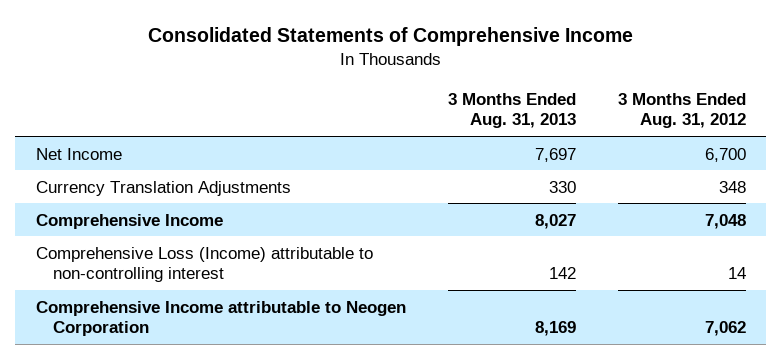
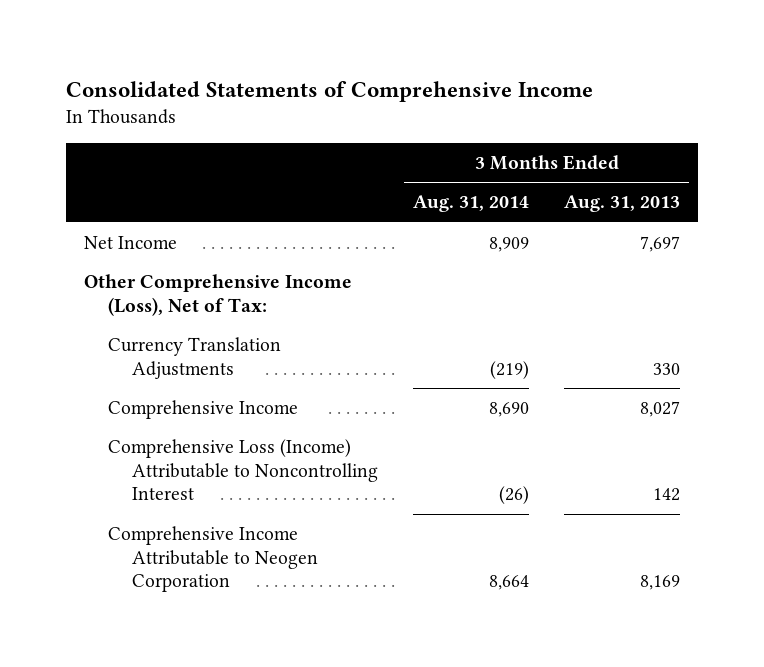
[617,92,746,129] 3 Months Ended Aug. 31, 2012 -> none
none -> [412,195,529,213] Aug. 31, 2014
none -> [83,274,352,316] Other Comprehensive Income (Loss), Net of Tax:
[36,246,374,283] Comprehensive Loss (Income) attributable to non-controlling interest -> [107,439,378,501] Comprehensive Loss (Income) Attributable to Noncontrolling Interest
[36,300,407,337] Comprehensive Income attributable to Neogen Corporation -> [107,526,318,593] Comprehensive Income Attributable to Neogen Corporation

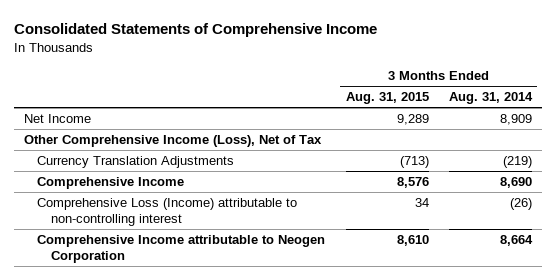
[564,195,681,213] Aug. 31, 2013 -> none
none -> [345,92,429,105] Aug. 31, 2015
[83,274,352,316] Other Comprehensive Income (Loss), Net of Tax: -> [23,135,322,148] Other Comprehensive Income (Loss), Net of Tax
[107,439,378,501] Comprehensive Loss (Income) Attributable to Noncontrolling Interest -> [37,198,298,227] Comprehensive Loss (Income) attributable to non-controlling interest
[107,526,318,593] Comprehensive Income Attributable to Neogen Corporation -> [37,235,326,264] Comprehensive Income attributable to Neogen Corporation

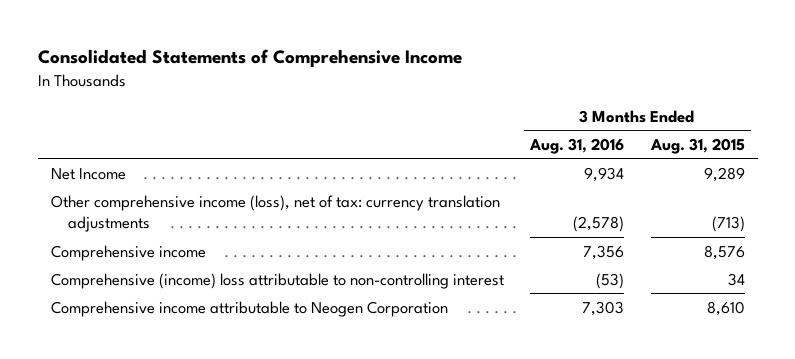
[448,92,533,105] Aug. 31, 2014 -> none
none -> [529,137,625,154] Aug. 31, 2016
[23,135,322,148] Other Comprehensive Income (Loss), Net of Tax -> none
[37,156,235,169] Currency Translation Adjustments -> [50,194,500,232] Other comprehensive income (loss), net of tax: currency translation adjustments
[37,177,185,190] Comprehensive Income -> [50,244,206,261] Comprehensive income
[37,198,298,227] Comprehensive Loss (Income) attributable to non-controlling interest -> [50,272,504,289] Comprehensive (income) loss attributable to non-controlling interest
[37,235,326,264] Comprehensive Income attributable to Neogen Corporation -> [50,300,448,317] Comprehensive income attributable to Neogen Corporation

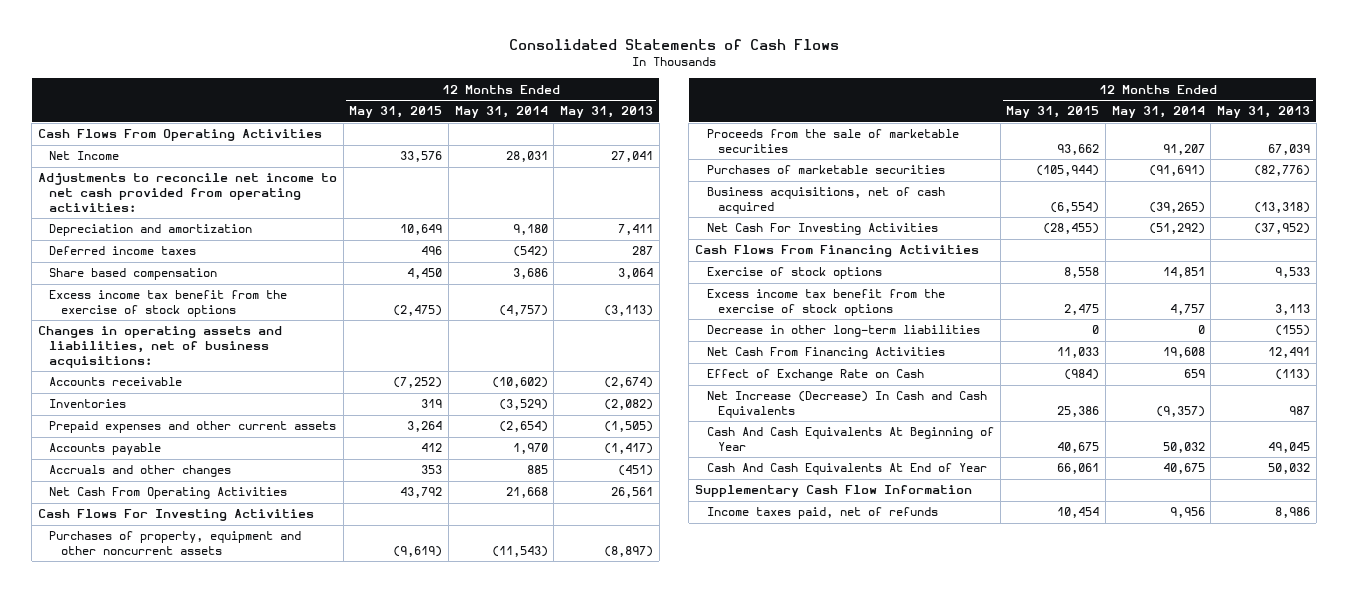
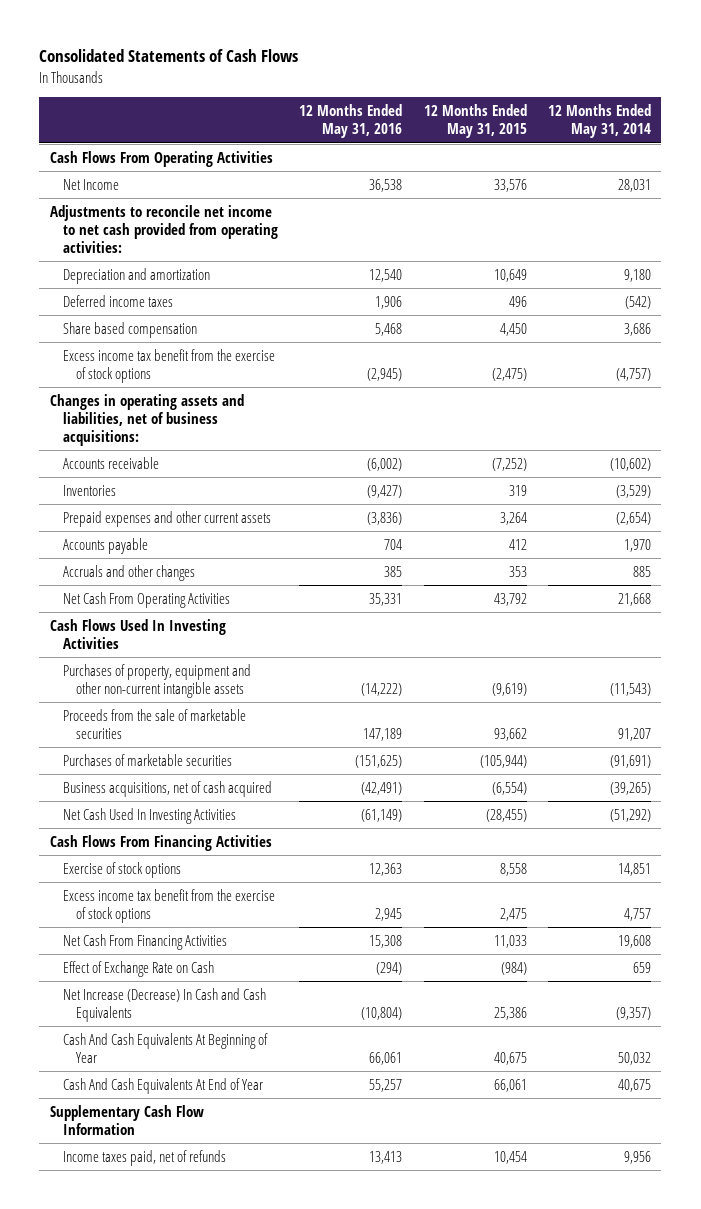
[559,106,653,119] May 31, 2013 -> none
none -> [299,104,403,139] 12 Months Ended May 31, 2016
[37,509,314,522] Cash Flows For Investing Activities -> [49,618,226,650] Cash Flows Used In Investing Activities
[49,531,302,556] Purchases of property, equipment and other noncurrent assets -> [63,663,252,699] Purchases of property, equipment and other non-current intangible assets
[706,223,938,236] Net Cash For Investing Activities -> [63,807,237,824] Net Cash Used In Investing Activities
[706,325,980,338] Decrease in other long-term liabilities -> none

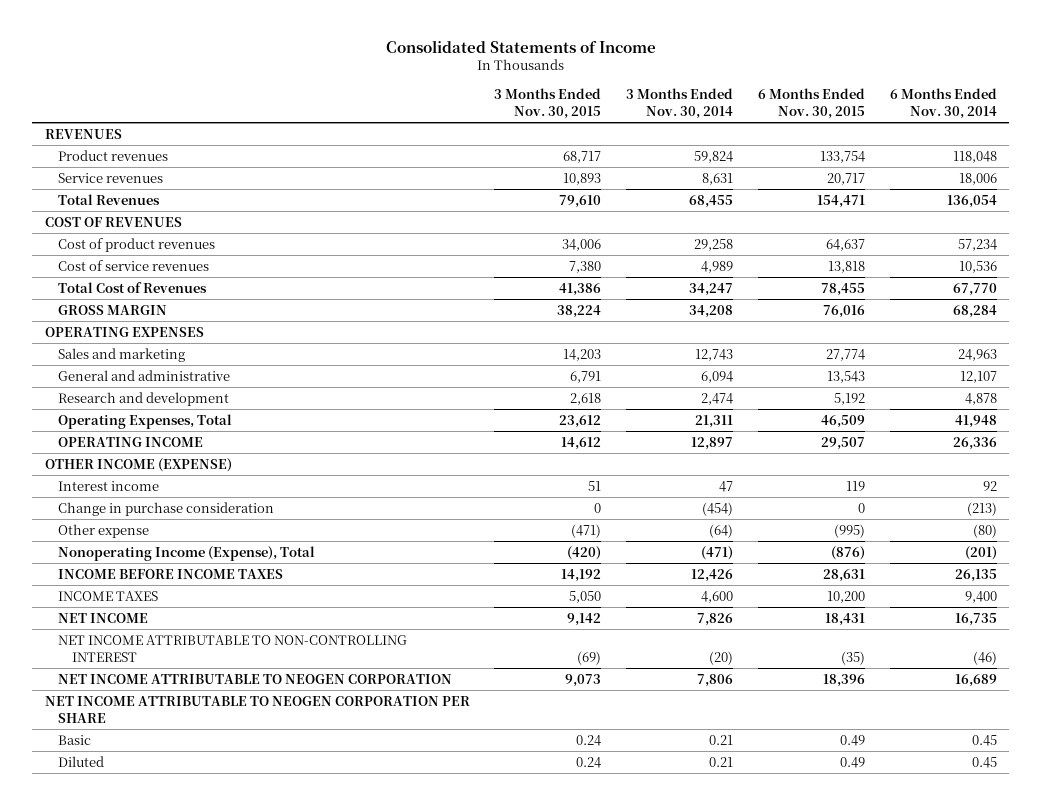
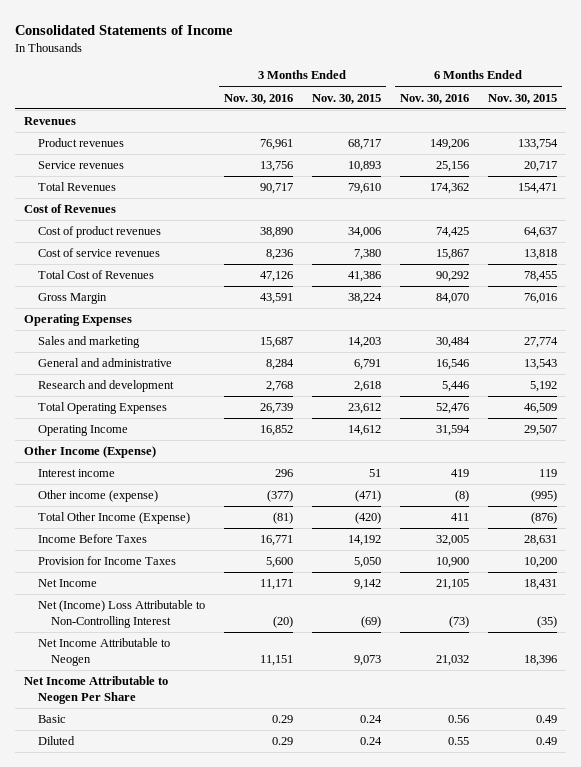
[626,88,734,119] 3 Months Ended Nov. 30, 2014 -> none
[889,88,997,119] 6 Months Ended Nov. 30, 2014 -> none
none -> [223,93,293,104] Nov. 30, 2016
none -> [399,93,469,104] Nov. 30, 2016
[44,128,122,139] REVENUES -> [24,117,77,126] Revenues
[44,216,182,227] COST OF REVENUES -> [24,204,117,214] Cost of Revenues
[58,304,168,315] GROSS MARGIN -> [37,293,107,305] Gross Margin
[44,326,204,337] OPERATING EXPENSES -> [24,314,133,327] Operating Expenses
[58,413,233,429] Operating Expenses, Total -> [37,402,167,415] Total Operating Expenses
[58,436,204,447] OPERATING INCOME -> [37,425,128,437] Operating Income
[44,457,232,472] OTHER INCOME (EXPENSE) -> [24,446,157,459] Other Income (Expense)
[58,501,275,516] Change in purchase consideration -> none
[58,523,150,538] Other expense -> [37,490,158,503] Other income (expense)
[58,545,316,561] Nonoperating Income (Expense), Total -> [37,512,190,525] Total Other Income (Expense)
[58,568,284,579] INCOME BEFORE INCOME TAXES -> [37,534,147,544] Income Before Taxes
[58,590,159,601] INCOME TAXES -> [37,556,176,566] Provision for Income Taxes
[58,612,149,623] NET INCOME -> [37,579,97,588] Net Income
[58,634,408,662] NET INCOME ATTRIBUTABLE TO NON-CONTROLLING INTEREST -> [37,600,205,629] Net (Income) Loss Attributable to Non-Controlling Interest
[58,673,453,684] NET INCOME ATTRIBUTABLE TO NEOGEN CORPORATION -> [37,638,170,667] Net Income Attributable to Neogen
[44,695,470,723] NET INCOME ATTRIBUTABLE TO NEOGEN CORPORATION PER SHARE -> [24,676,169,705] Net Income Attributable to Neogen Per Share

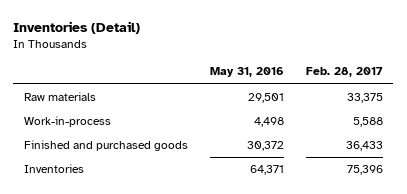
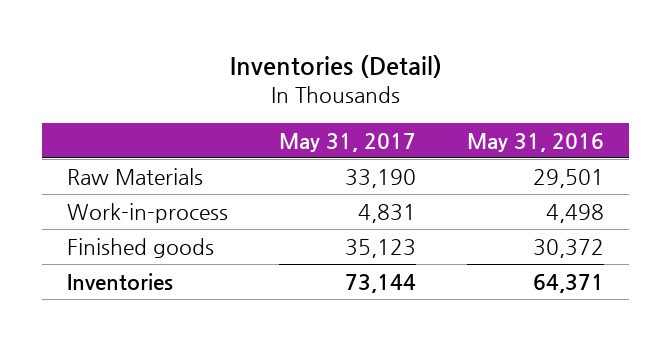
[305,67,383,78] Feb. 28, 2017 -> none
none -> [279,132,417,152] May 31, 2017
[24,92,97,102] Raw materials -> [67,167,204,185] Raw Materials
[24,140,189,152] Finished and purchased goods -> [67,237,215,258] Finished goods

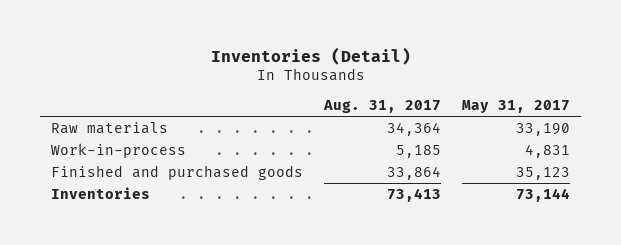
[466,132,604,152] May 31, 2016 -> none
none -> [323,100,442,114] Aug. 31, 2017
[67,167,204,185] Raw Materials -> [50,121,168,134] Raw materials
[67,237,215,258] Finished goods -> [50,164,303,180] Finished and purchased goods

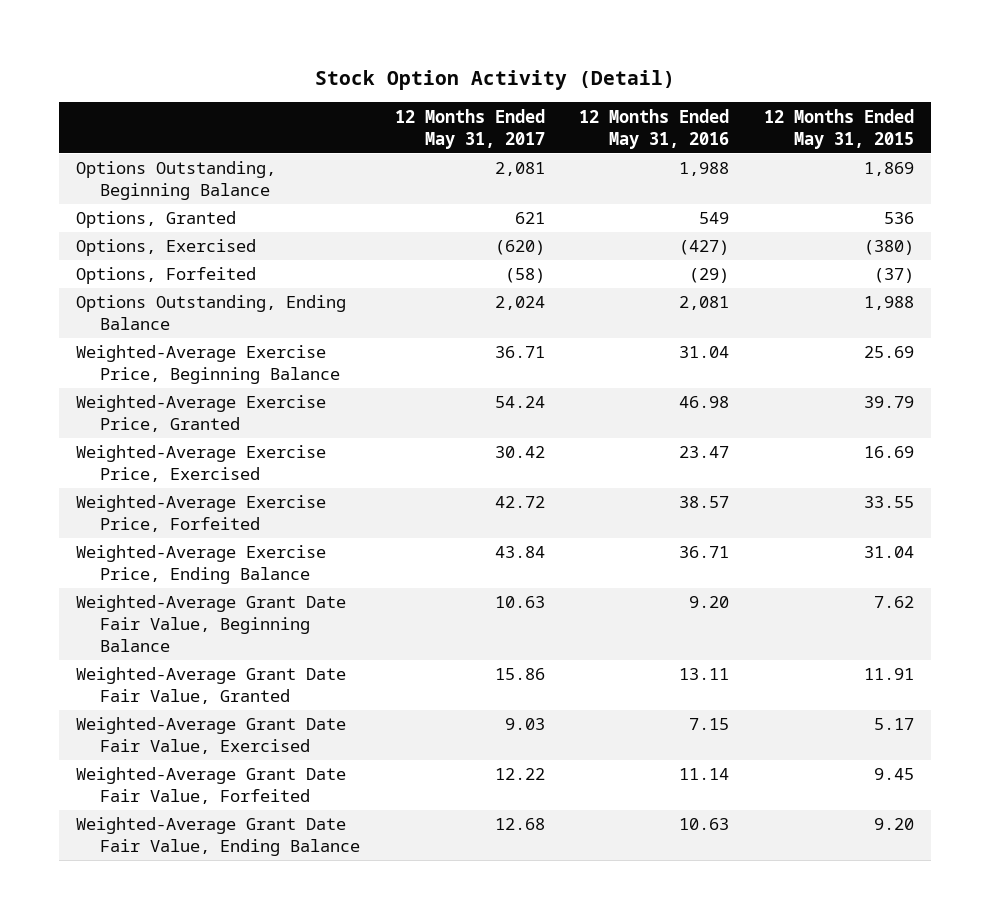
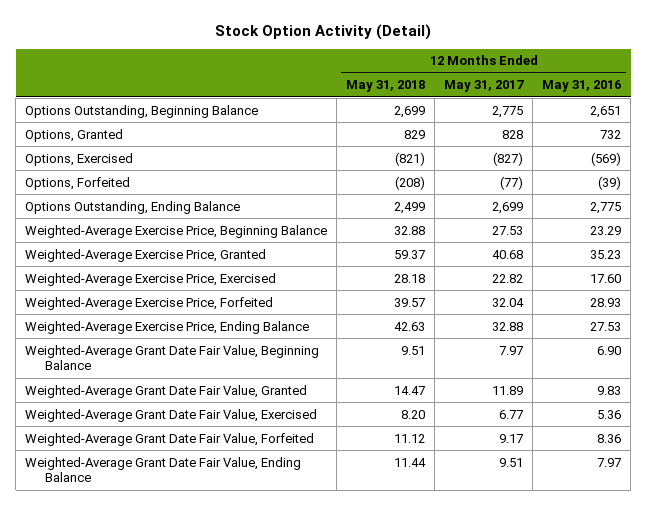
[763,108,914,149] 12 Months Ended May 31, 2015 -> none
none -> [346,80,426,93] May 31, 2018
[494,162,545,177] 2,081 -> [492,105,524,118] 2,775
[679,162,730,177] 1,988 -> [590,105,622,118] 2,651
[514,212,545,225] 621 -> [502,129,524,139] 828
[699,212,730,225] 549 -> [600,129,622,139] 732
[494,240,545,256] (620) -> [493,151,524,166] (827)
[679,240,730,256] (427) -> [591,151,622,166] (569)
[504,268,545,284] (58) -> [500,175,524,190] (77)
[689,268,730,284] (29) -> [598,175,622,190] (39)
[494,296,545,311] 2,024 -> [492,201,524,214] 2,699
[679,296,730,311] 2,081 -> [590,201,622,214] 2,775
[494,346,545,359] 36.71 -> [492,225,524,235] 27.53
[679,346,730,359] 31.04 -> [590,225,622,235] 23.29
[494,396,545,409] 54.24 -> [492,249,524,259] 40.68
[679,396,730,409] 46.98 -> [590,249,622,259] 35.23
[494,446,545,459] 30.42 -> [492,273,524,283] 22.82
[679,446,730,459] 23.47 -> [590,273,622,283] 17.60
[494,496,545,509] 42.72 -> [492,297,525,307] 32.04
[679,496,730,509] 38.57 -> [590,297,622,307] 28.93
[494,546,545,559] 43.84 -> [492,321,524,331] 32.88
[679,546,730,559] 36.71 -> [590,321,622,331] 27.53
[494,596,545,609] 10.63 -> [499,345,524,355] 7.97
[689,596,730,609] 9.20 -> [597,345,622,355] 6.90
[494,668,545,681] 15.86 -> [492,385,524,395] 11.89
[679,668,730,681] 13.11 -> [597,385,622,395] 9.83
[504,718,545,731] 9.03 -> [499,409,524,419] 6.77
[689,718,730,731] 7.15 -> [597,409,622,419] 5.36
[494,768,545,781] 12.22 -> [499,433,524,443] 9.17
[679,768,730,781] 11.14 -> [597,433,622,443] 8.36
[494,818,545,831] 12.68 -> [499,457,524,467] 9.51
[679,818,730,831] 10.63 -> [597,457,622,467] 7.97

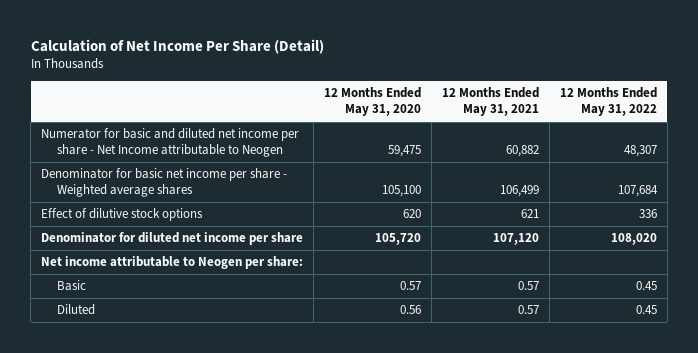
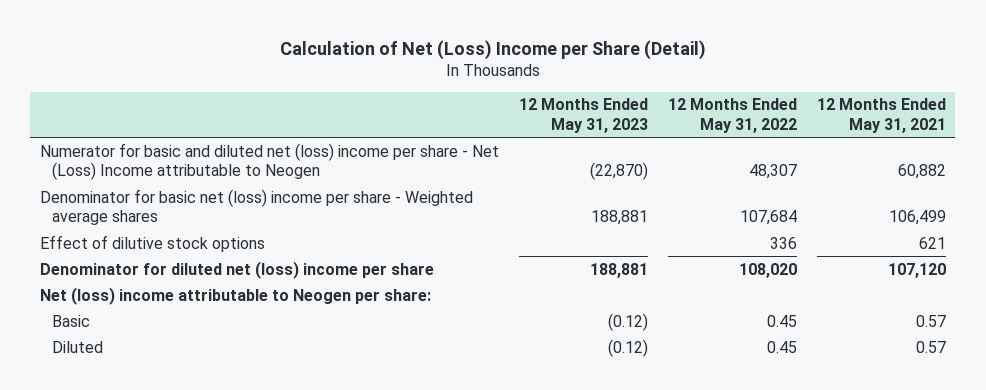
[30,38,324,54] Calculation of Net Income Per Share (Detail) -> [279,39,706,60] Calculation of Net (Loss) Income per Share (Detail)
[324,87,422,117] 12 Months Ended May 31, 2020 -> none
none -> [518,98,648,134] 12 Months Ended May 31, 2023
[41,128,300,158] Numerator for basic and diluted net income per share - Net Income attributable to Neogen -> [40,142,500,181] Numerator for basic and diluted net (loss) income per share - Net (Loss) Income attributable to Neogen
[41,168,288,198] Denominator for basic net income per share - Weighted average shares -> [40,188,474,226] Denominator for basic net (loss) income per share - Weighted average shares
[41,232,304,246] Denominator for diluted net income per share -> [40,260,435,279] Denominator for diluted net (loss) income per share
[41,256,304,270] Net income attributable to Neogen per share: -> [40,286,432,305] Net (loss) income attributable to Neogen per share:

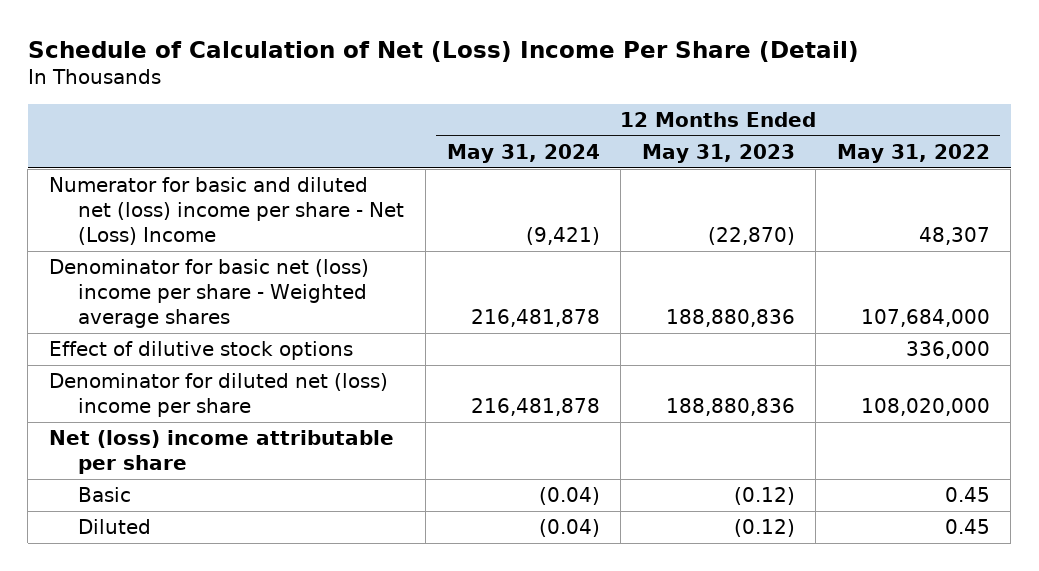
[279,39,706,60] Calculation of Net (Loss) Income per Share (Detail) -> [27,41,859,63] Schedule of Calculation of Net (Loss) Income Per Share (Detail)
[816,98,946,134] 12 Months Ended May 31, 2021 -> none
none -> [446,144,600,164] May 31, 2024
[40,142,500,181] Numerator for basic and diluted net (loss) income per share - Net (Loss) Income attributable to Neogen -> [49,177,405,246] Numerator for basic and diluted net (loss) income per share - Net (Loss) Income
[590,210,648,226] 188,881 -> [665,309,795,328] 188,880,836
[739,210,797,226] 107,684 -> [860,309,990,328] 107,684,000
[769,236,797,249] 336 -> [905,341,990,360] 336,000
[589,262,648,278] 188,881 -> [665,398,795,417] 188,880,836
[738,262,797,278] 108,020 -> [860,398,990,417] 108,020,000
[40,286,432,305] Net (loss) income attributable to Neogen per share: -> [49,430,395,475] Net (loss) income attributable per share

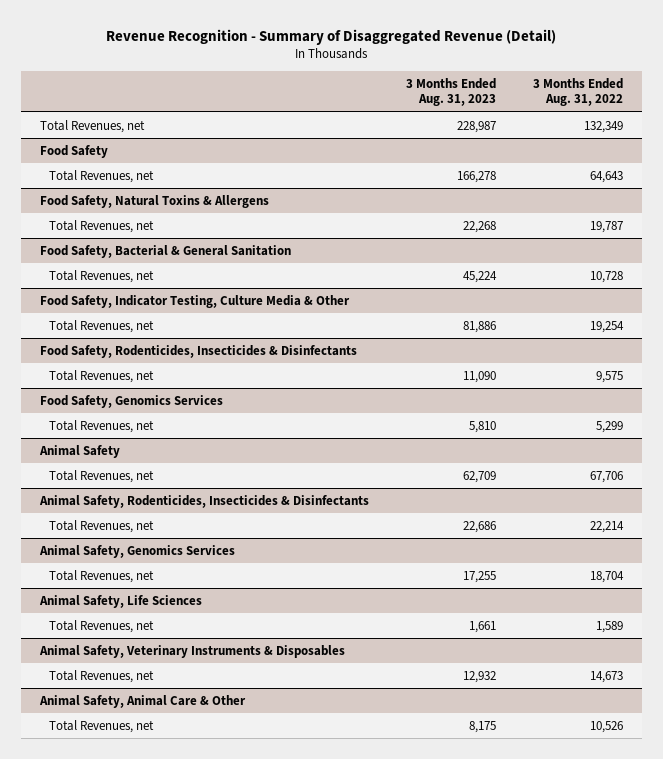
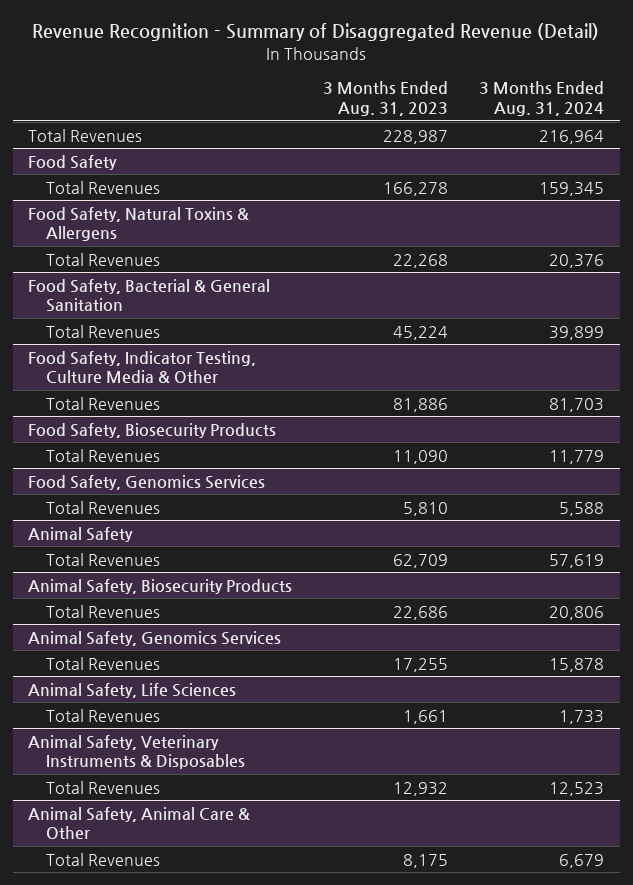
[533,78,624,107] 3 Months Ended Aug. 31, 2022 -> none
none -> [479,81,605,117] 3 Months Ended Aug. 31, 2024
[39,119,145,133] Total Revenues, net -> [28,128,143,142] Total Revenues
[49,169,155,183] Total Revenues, net -> [46,180,161,194] Total Revenues
[49,219,155,233] Total Revenues, net -> [46,252,161,266] Total Revenues
[49,269,155,283] Total Revenues, net -> [46,324,161,338] Total Revenues
[39,344,357,358] Food Safety, Rodenticides, Insecticides & Disinfectants -> none
[49,319,155,333] Total Revenues, net -> [46,396,161,410] Total Revenues
none -> [28,422,277,438] Food Safety, Biosecurity Products
[49,369,155,383] Total Revenues, net -> [46,448,161,462] Total Revenues
[49,419,155,433] Total Revenues, net -> [46,500,161,514] Total Revenues
[38,494,369,508] Animal Safety, Rodenticides, Insecticides & Disinfectants -> none
[49,469,155,483] Total Revenues, net -> [46,552,161,566] Total Revenues
none -> [28,578,293,594] Animal Safety, Biosecurity Products
[49,519,155,533] Total Revenues, net -> [46,604,161,618] Total Revenues
[49,569,155,583] Total Revenues, net -> [46,656,161,670] Total Revenues
[49,619,155,633] Total Revenues, net -> [46,708,161,722] Total Revenues
[49,669,155,683] Total Revenues, net -> [46,780,161,794] Total Revenues
[49,719,155,733] Total Revenues, net -> [46,852,161,866] Total Revenues

